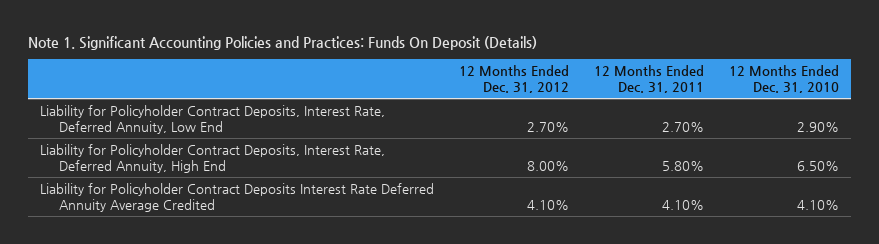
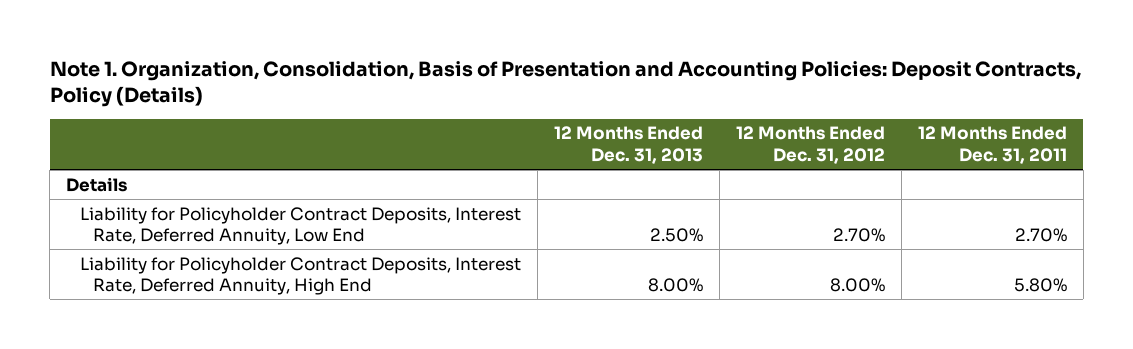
[27,35,537,50] Note 1. Significant Accounting Policies and Practices: Funds On Deposit (Details) -> [49,60,1081,107] Note 1. Organization, Consolidation, Basis of Presentation and Accounting Policies: Deposit Contracts, Policy (Details)
[728,64,839,93] 12 Months Ended Dec. 31, 2010 -> none
none -> [553,126,703,164] 12 Months Ended Dec. 31, 2013
none -> [66,176,128,192] Details
[40,182,435,212] Liability for Policyholder Contract Deposits Interest Rate Deferred Annuity Average Credited -> none

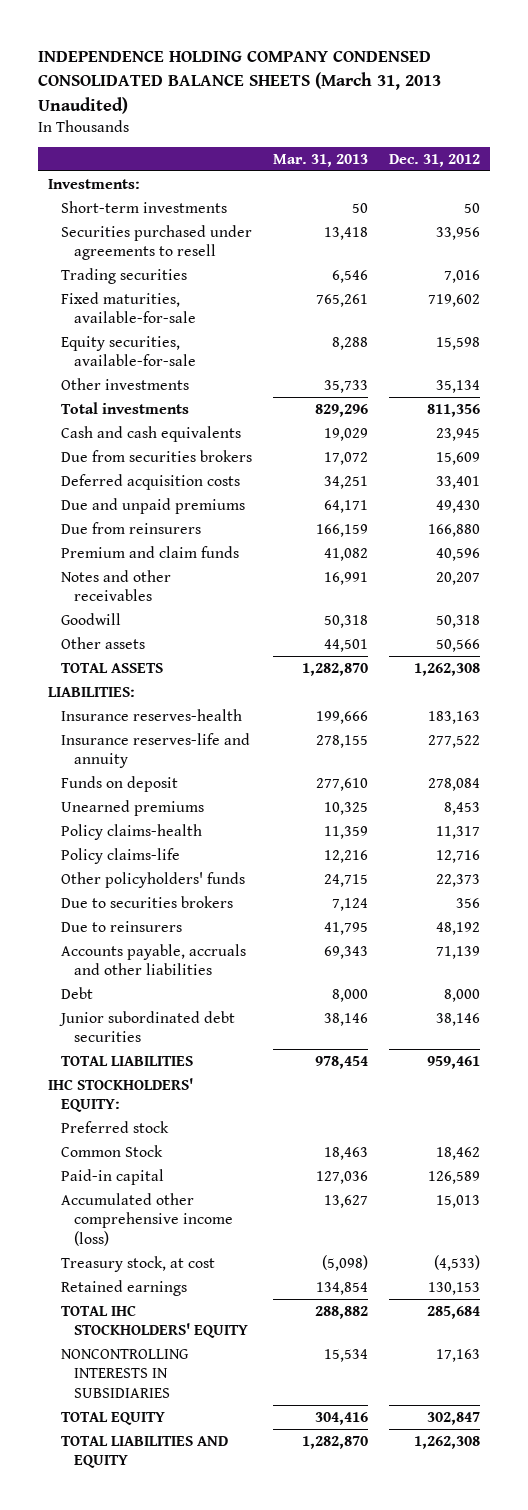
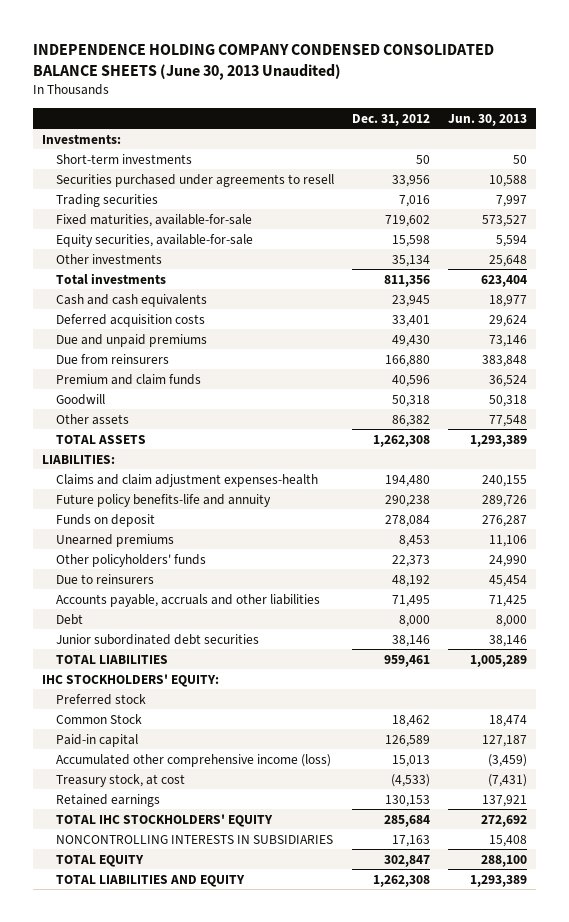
[37,50,441,114] INDEPENDENCE HOLDING COMPANY CONDENSED CONSOLIDATED BALANCE SHEETS (March 31, 2013 Unaudited) -> [33,43,495,80] INDEPENDENCE HOLDING COMPANY CONDENSED CONSOLIDATED BALANCE SHEETS (June 30, 2013 Unaudited)
[272,153,368,167] Mar. 31, 2013 -> none
none -> [447,113,527,126] Jun. 30, 2013
[60,449,252,462] Due from securities brokers -> none
[60,569,171,602] Notes and other receivables -> none
[435,638,480,652] 50,566 -> [391,414,430,427] 86,382
[60,708,242,721] Insurance reserves-health -> none
[60,732,250,769] Insurance reserves-life and annuity -> none
none -> [55,473,318,487] Claims and claim adjustment expenses-health
none -> [55,493,271,507] Future policy benefits-life and annuity
[60,823,202,840] Policy claims-health -> none
[60,847,180,864] Policy claims-life -> none
[60,895,233,908] Due to securities brokers -> none
[435,945,480,959] 71,139 -> [391,594,430,607] 71,495

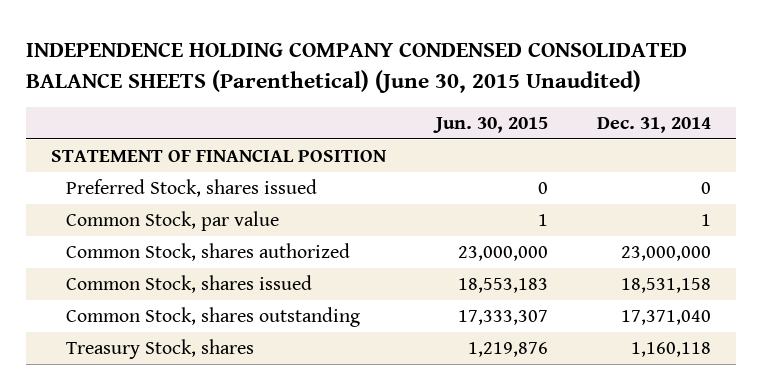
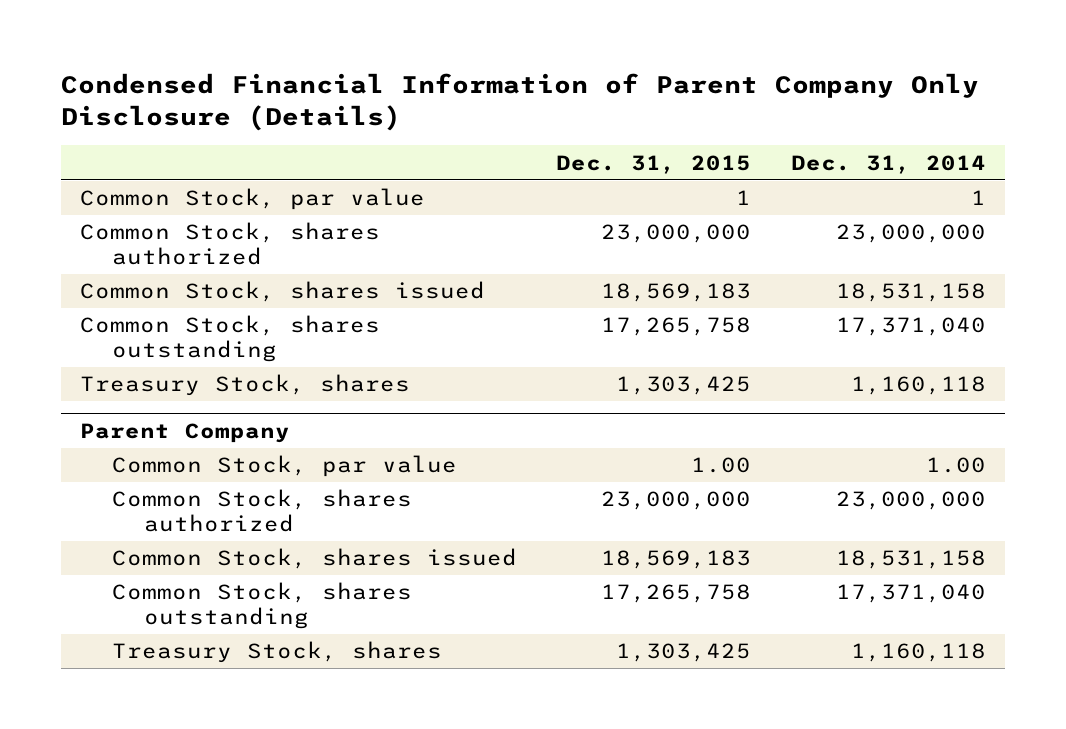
[26,42,688,93] INDEPENDENCE HOLDING COMPANY CONDENSED CONSOLIDATED BALANCE SHEETS (Parenthetical) (June 30, 2015 Unaudited) -> [60,72,979,131] Condensed Financial Information of Parent Company Only Disclosure (Details)
[432,117,548,134] Jun. 30, 2015 -> none
none -> [556,154,752,174] Dec. 31, 2015
[51,148,387,162] STATEMENT OF FINANCIAL POSITION -> none
[65,178,317,197] Preferred Stock, shares issued -> none
none -> [80,422,291,443] Parent Company
none -> [112,455,458,478] Common Stock, par value
none -> [112,489,413,533] Common Stock, shares authorized
none -> [112,548,518,570] Common Stock, shares issued
none -> [112,582,413,630] Common Stock, shares outstanding
none -> [112,641,443,664] Treasury Stock, shares

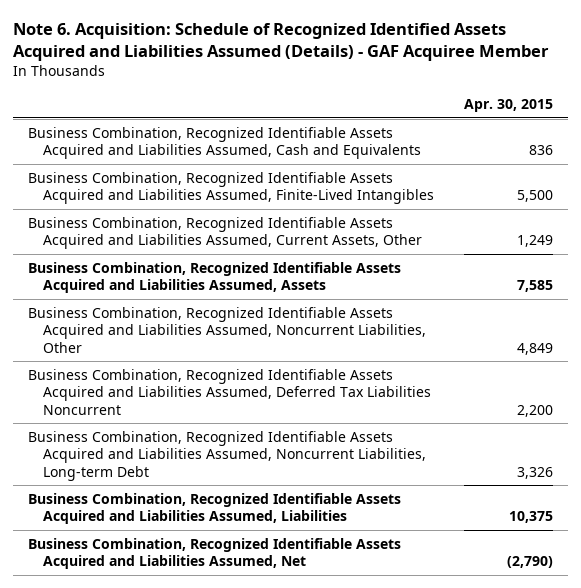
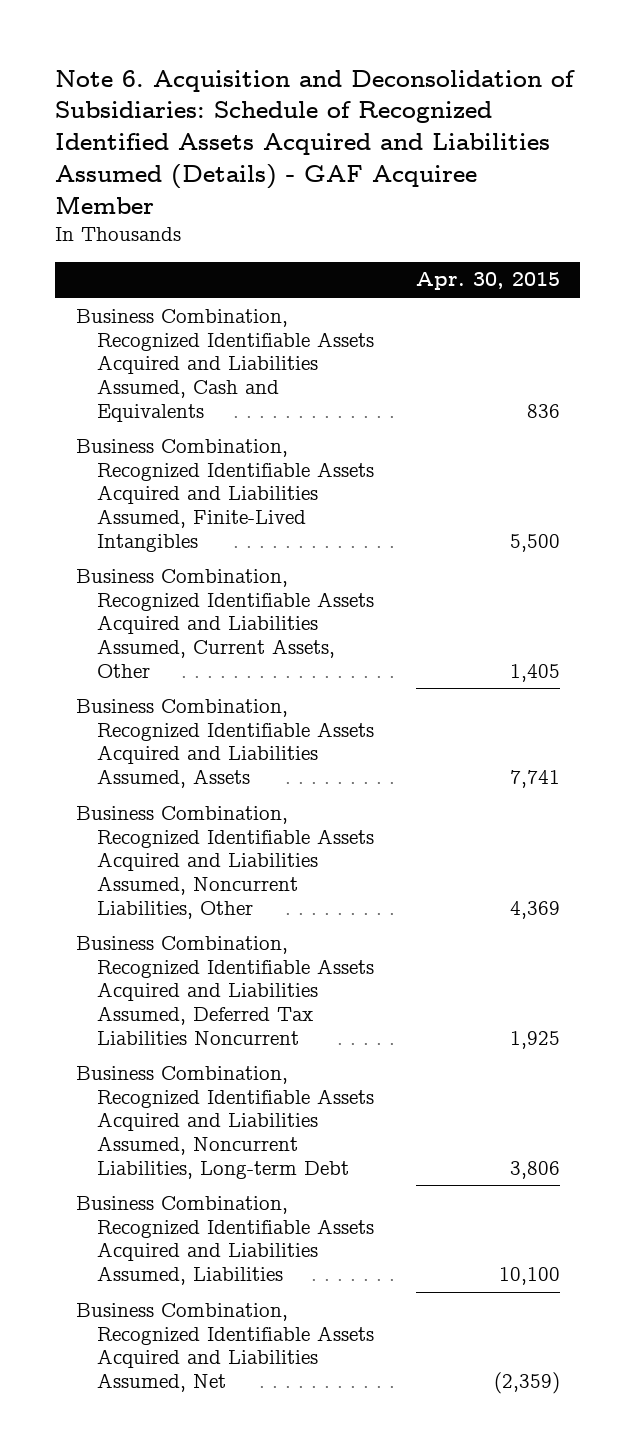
[12,23,549,62] Note 6. Acquisition: Schedule of Recognized Identified Assets Acquired and Liabilities Assumed (Details) - GAF Acquiree Member -> [55,69,576,214] Note 6. Acquisition and Deconsolidation of Subsidiaries: Schedule of Recognized Identified Assets Acquired and Liabilities Assumed (Details) - GAF Acquiree Member
[516,235,553,248] 1,249 -> [509,663,560,682] 1,405
[516,280,553,293] 7,585 -> [509,769,560,788] 7,741
[516,342,553,355] 4,849 -> [509,900,560,919] 4,369
[516,404,553,417] 2,200 -> [509,1030,560,1049] 1,925
[516,466,553,479] 3,326 -> [509,1160,560,1179] 3,806
[508,511,553,524] 10,375 -> [498,1266,560,1285] 10,100
[506,556,553,569] (2,790) -> [493,1371,560,1394] (2,359)

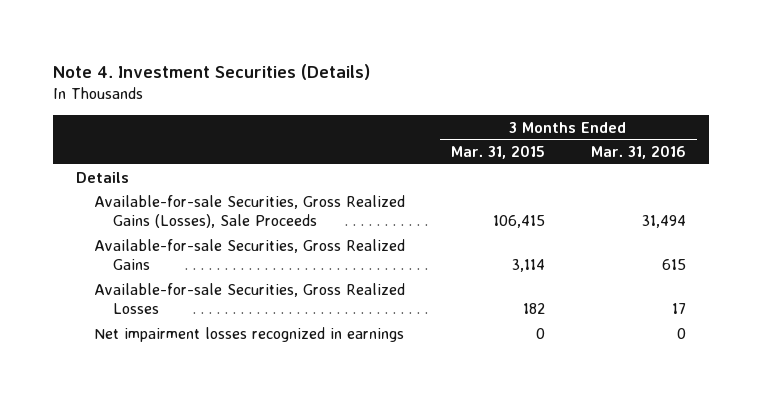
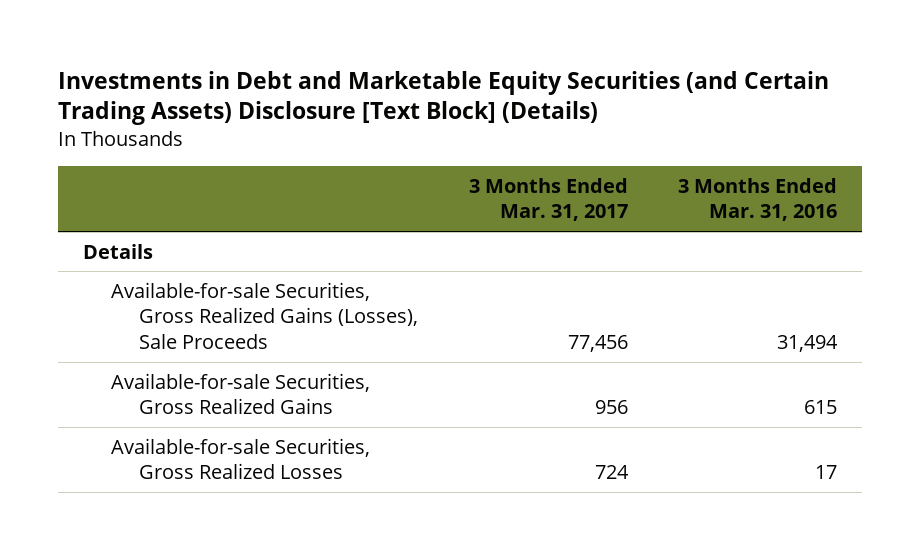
[53,63,371,80] Note 4. Investment Securities (Details) -> [57,70,829,126] Investments in Debt and Marketable Equity Securities (and Certain Trading Assets) Disclosure [Text Block] (Details)
[451,144,546,159] Mar. 31, 2015 -> none
none -> [468,177,628,222] 3 Months Ended Mar. 31, 2017
[94,326,405,342] Net impairment losses recognized in earnings -> none

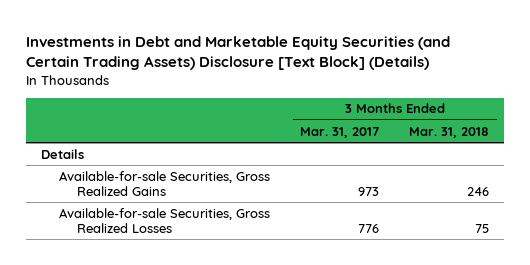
[677,177,837,222] 3 Months Ended Mar. 31, 2016 -> none
none -> [409,126,490,138] Mar. 31, 2018
[111,281,419,350] Available-for-sale Securities, Gross Realized Gains (Losses), Sale Proceeds -> none
[594,400,628,415] 956 -> [358,186,380,196] 973
[594,465,629,480] 724 -> [358,223,380,233] 776

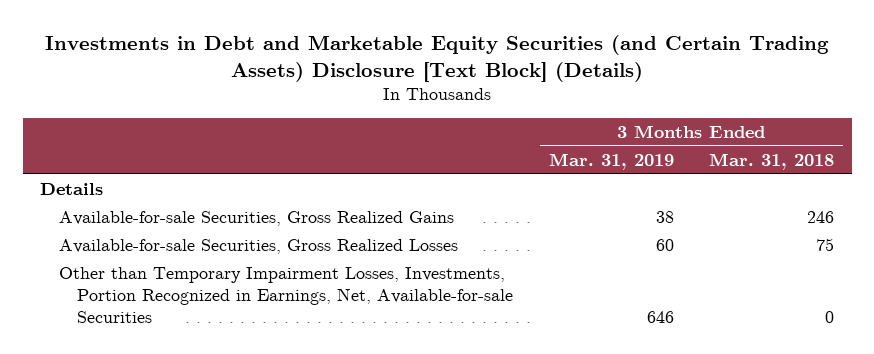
[300,126,380,138] Mar. 31, 2017 -> none
none -> [548,152,674,170] Mar. 31, 2019
none -> [58,266,514,324] Other than Temporary Impairment Losses, Investments, Portion Recognized in Earnings, Net, Available-for-sale Securities

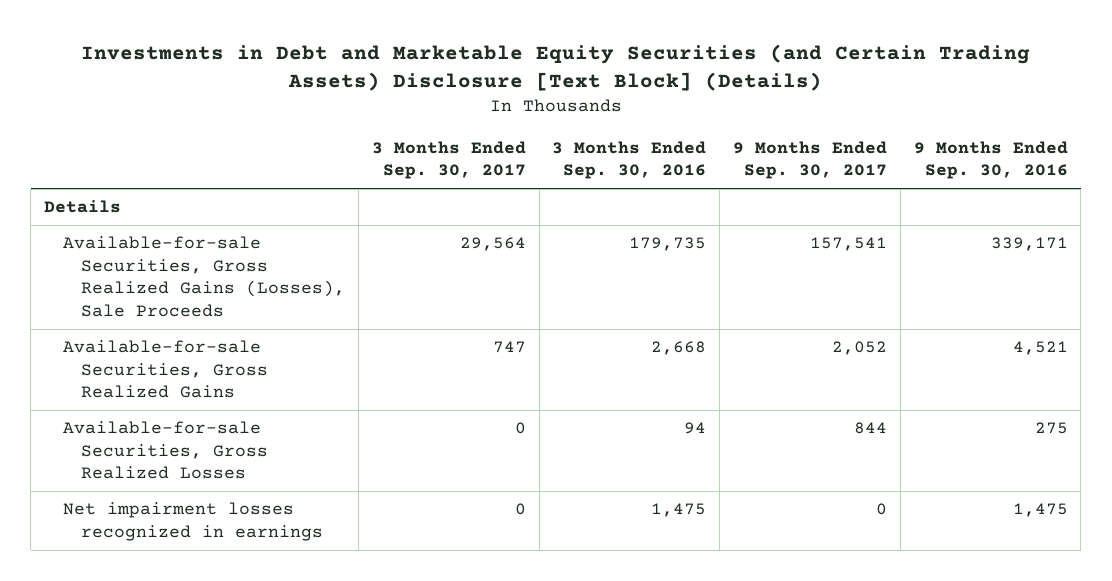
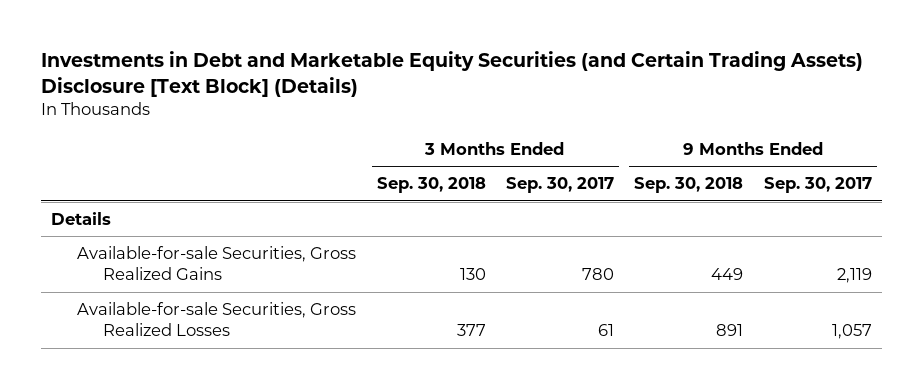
[552,140,707,180] 3 Months Ended Sep. 30, 2016 -> none
[913,140,1068,180] 9 Months Ended Sep. 30, 2016 -> none
none -> [376,177,486,194] Sep. 30, 2018
none -> [634,177,744,194] Sep. 30, 2018
[62,236,346,317] Available-for-sale Securities, Gross Realized Gains (Losses), Sale Proceeds -> none
[62,502,324,541] Net impairment losses recognized in earnings -> none
[492,341,526,354] 747 -> [582,268,615,281] 780
[832,341,888,356] 2,052 -> [836,268,872,284] 2,119
[514,422,526,435] 0 -> [598,324,615,337] 61
[854,422,888,435] 844 -> [831,324,872,340] 1,057

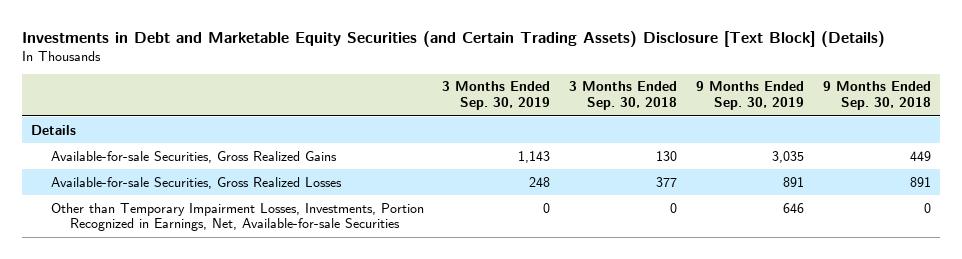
[506,177,615,194] Sep. 30, 2017 -> none
[763,177,872,194] Sep. 30, 2017 -> none
none -> [442,81,551,111] 3 Months Ended Sep. 30, 2019
none -> [696,81,805,111] 9 Months Ended Sep. 30, 2019
none -> [50,202,424,232] Other than Temporary Impairment Losses, Investments, Portion Recognized in Earnings, Net, Available-for-sale Securities

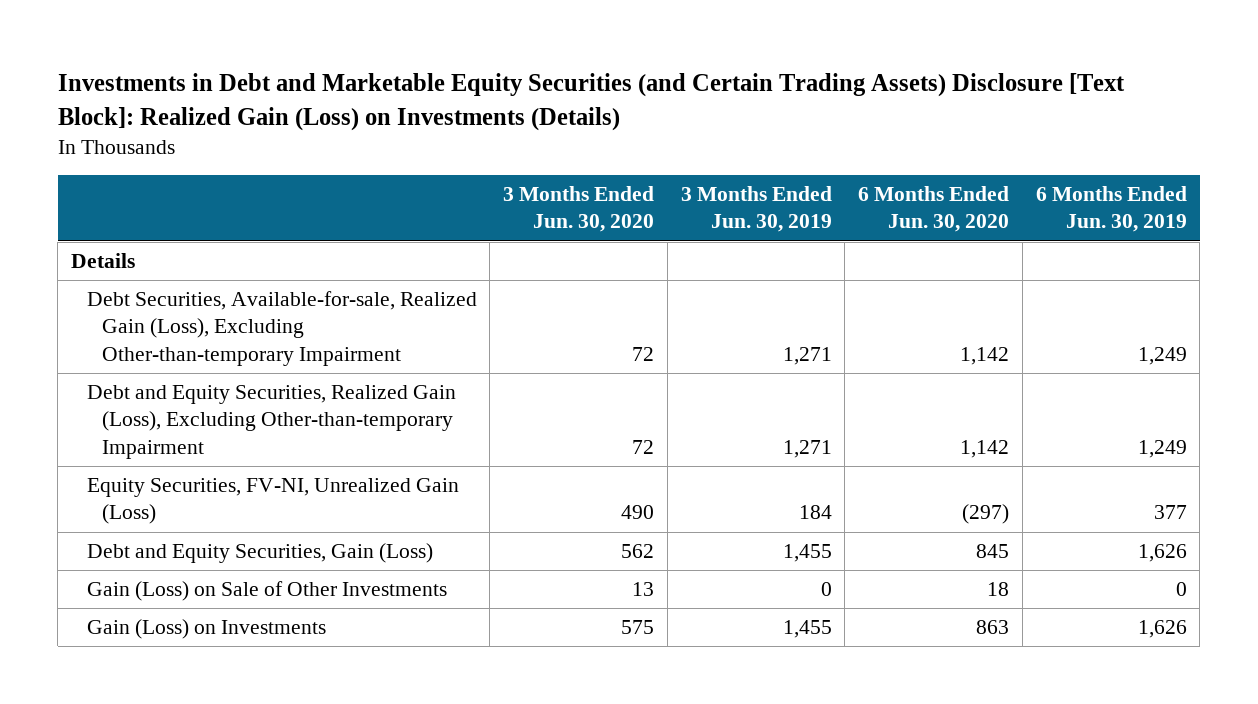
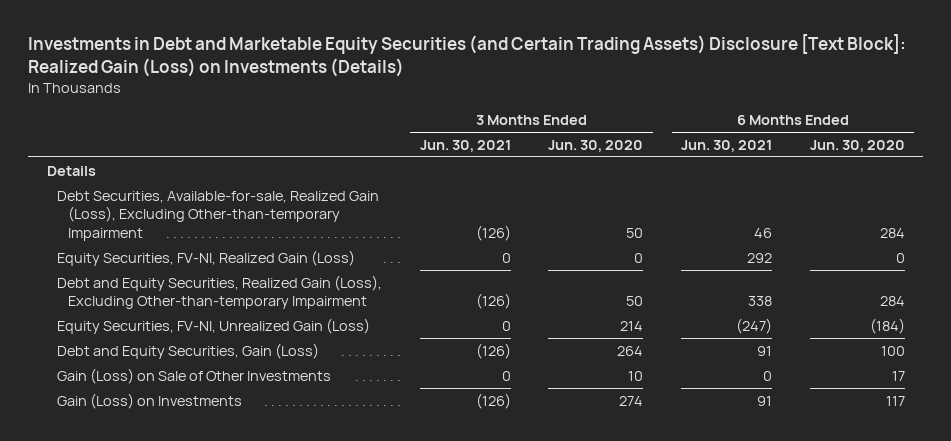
[680,186,832,233] 3 Months Ended Jun. 30, 2019 -> none
[1035,186,1187,233] 6 Months Ended Jun. 30, 2019 -> none
none -> [419,139,511,152] Jun. 30, 2021
none -> [680,139,772,152] Jun. 30, 2021
[632,346,655,361] 72 -> [626,227,644,238] 50
[960,346,1010,365] 1,142 -> [879,227,905,238] 284
none -> [57,249,356,266] Equity Securities, FV-NI, Realized Gain (Loss)
[632,439,655,454] 72 -> [626,296,644,307] 50
[960,439,1010,458] 1,142 -> [879,296,905,307] 284
[621,505,655,520] 490 -> [620,320,644,331] 214
[962,504,1010,525] (297) -> [869,317,905,334] (184)
[621,544,655,559] 562 -> [617,345,644,356] 264
[976,544,1010,559] 845 -> [880,345,905,356] 100
[632,582,655,597] 13 -> [628,370,644,381] 10
[987,582,1010,597] 18 -> [891,370,905,381] 17
[621,620,655,635] 575 -> [619,395,644,406] 274
[976,620,1010,635] 863 -> [885,395,905,406] 117

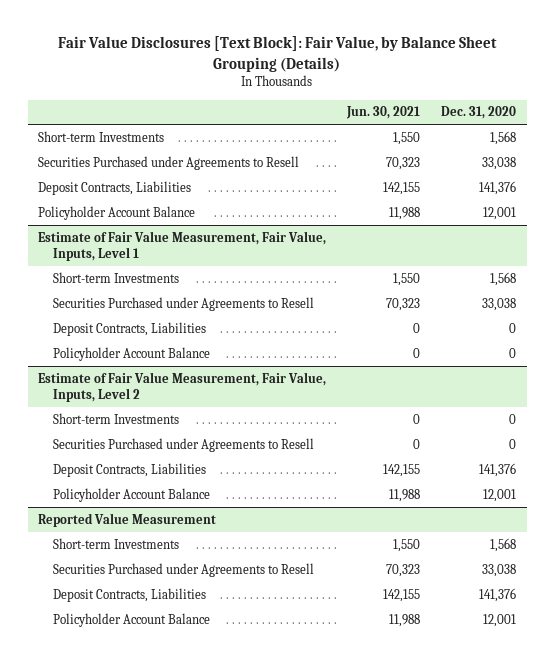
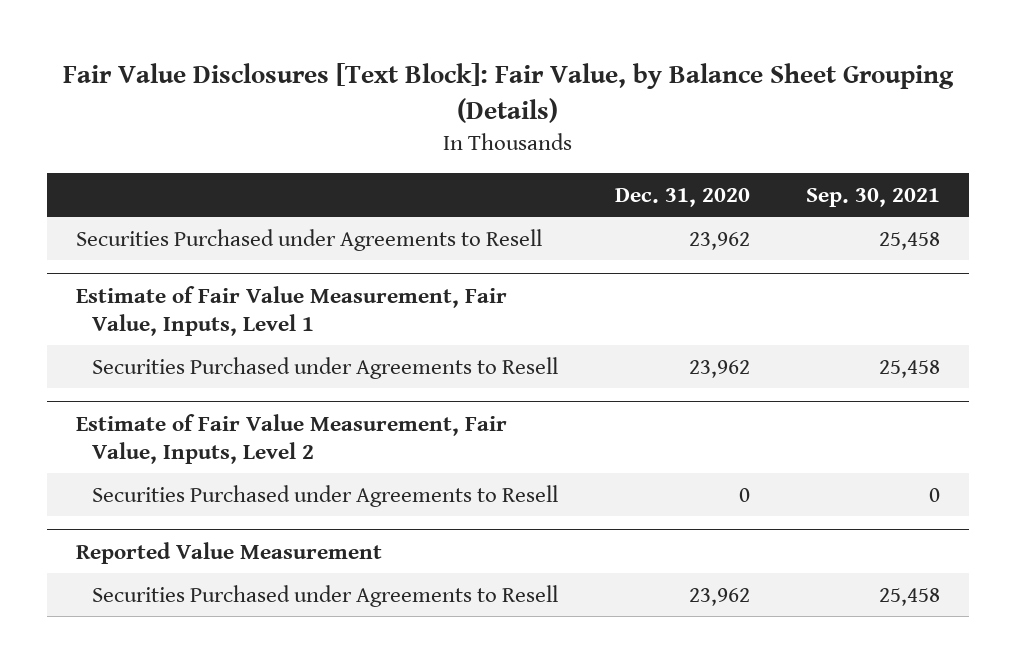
[346,106,421,120] Jun. 30, 2021 -> none
none -> [806,187,941,207] Sep. 30, 2021
[38,130,165,142] Short-term Investments -> none
[38,180,192,195] Deposit Contracts, Liabilities -> none
[38,205,196,220] Policyholder Account Balance -> none
[482,156,517,170] 33,038 -> [688,231,750,250] 23,962
[52,271,179,283] Short-term Investments -> none
[52,321,206,336] Deposit Contracts, Liabilities -> none
[52,346,210,361] Policyholder Account Balance -> none
[482,297,517,311] 33,038 -> [688,359,750,378] 23,962
[52,412,179,424] Short-term Investments -> none
[52,462,206,477] Deposit Contracts, Liabilities -> none
[52,487,210,502] Policyholder Account Balance -> none
[52,537,179,549] Short-term Investments -> none
[52,587,206,602] Deposit Contracts, Liabilities -> none
[52,612,210,627] Policyholder Account Balance -> none
[482,563,517,577] 33,038 -> [688,587,750,606] 23,962

